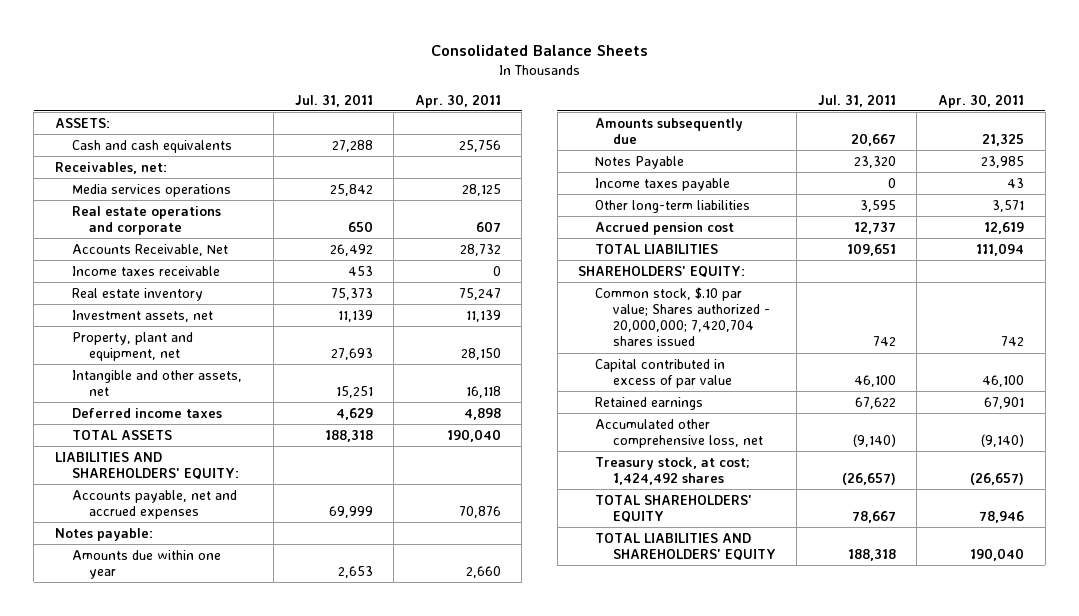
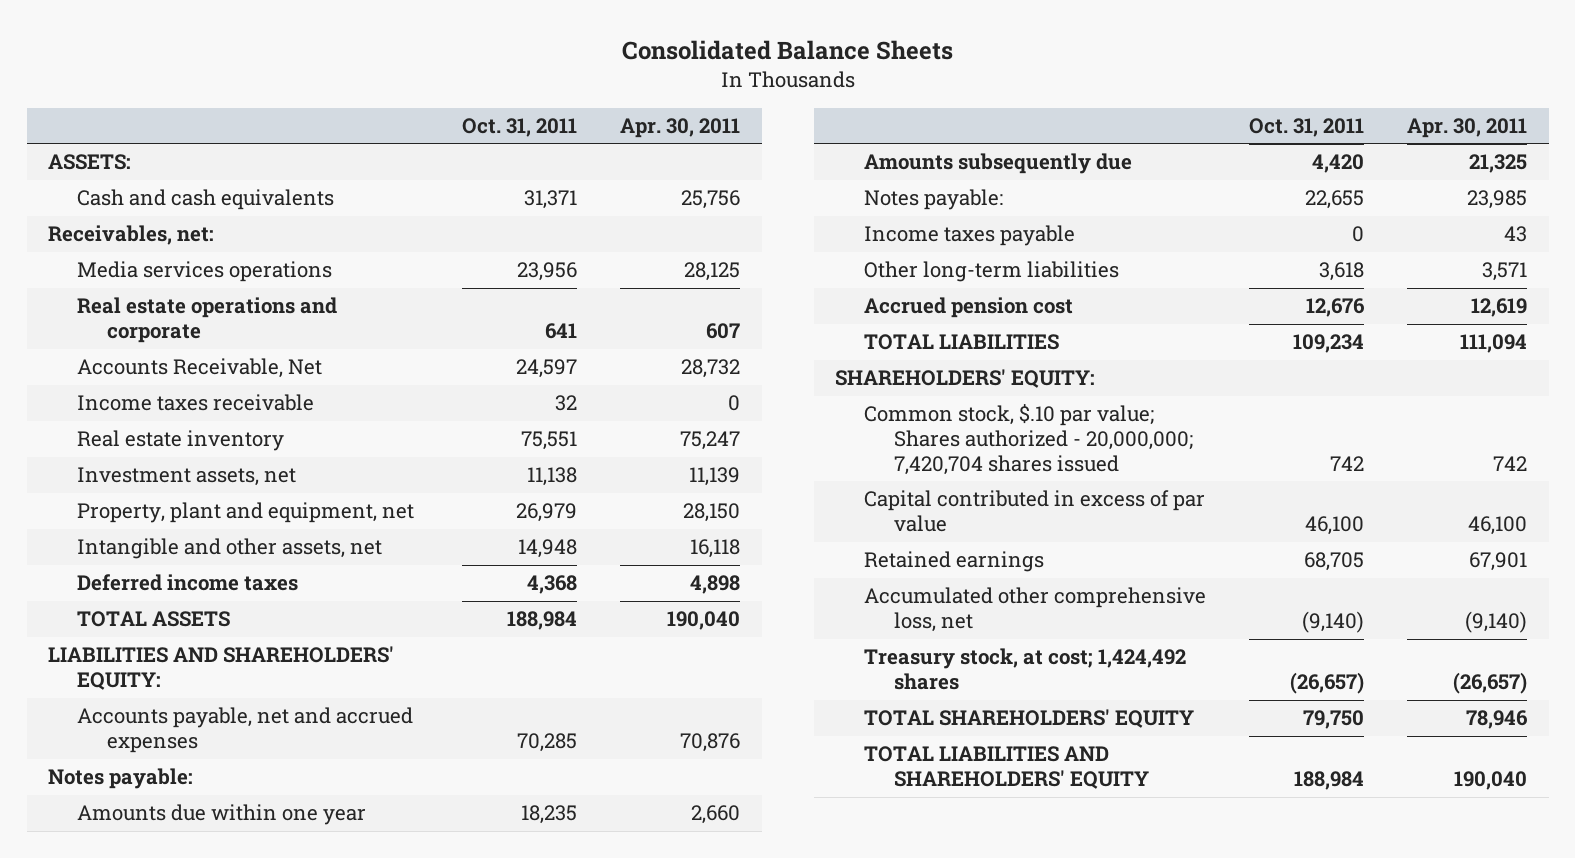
[294,93,373,107] Jul. 31, 2011 -> none
none -> [462,117,578,137] Oct. 31, 2011
[595,155,685,169] Notes Payable -> [864,189,1004,211] Notes payable:

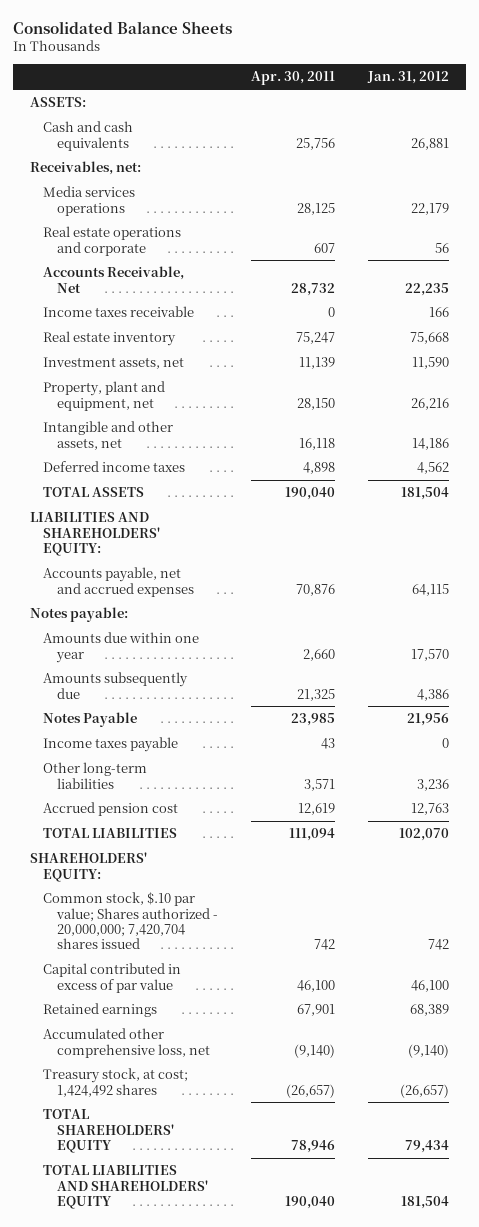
[462,117,578,137] Oct. 31, 2011 -> none
none -> [367,71,450,85] Jan. 31, 2012
[864,189,1004,211] Notes payable: -> [43,712,138,728] Notes Payable

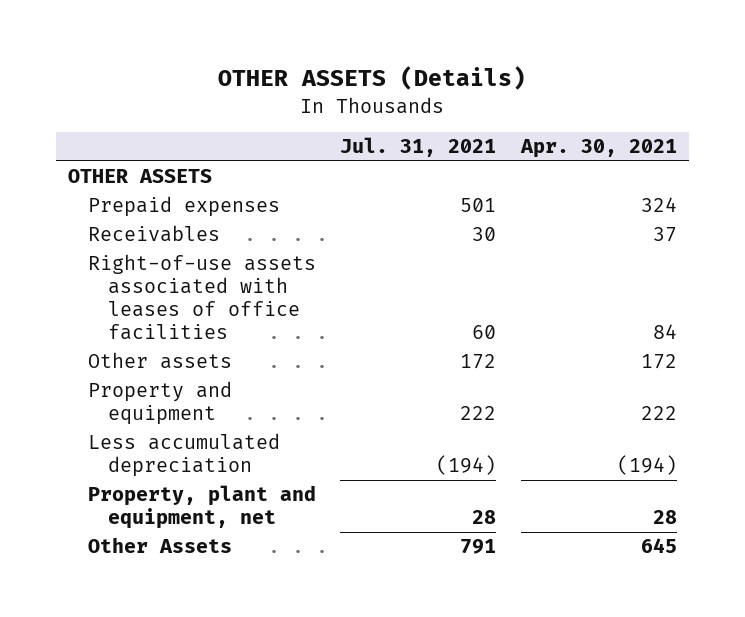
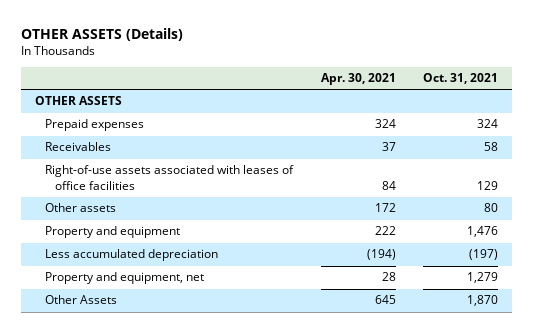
[340,137,497,158] Jul. 31, 2021 -> none
none -> [423,73,499,85] Oct. 31, 2021
[88,485,317,530] Property, plant and equipment, net -> [44,272,204,285] Property and equipment, net

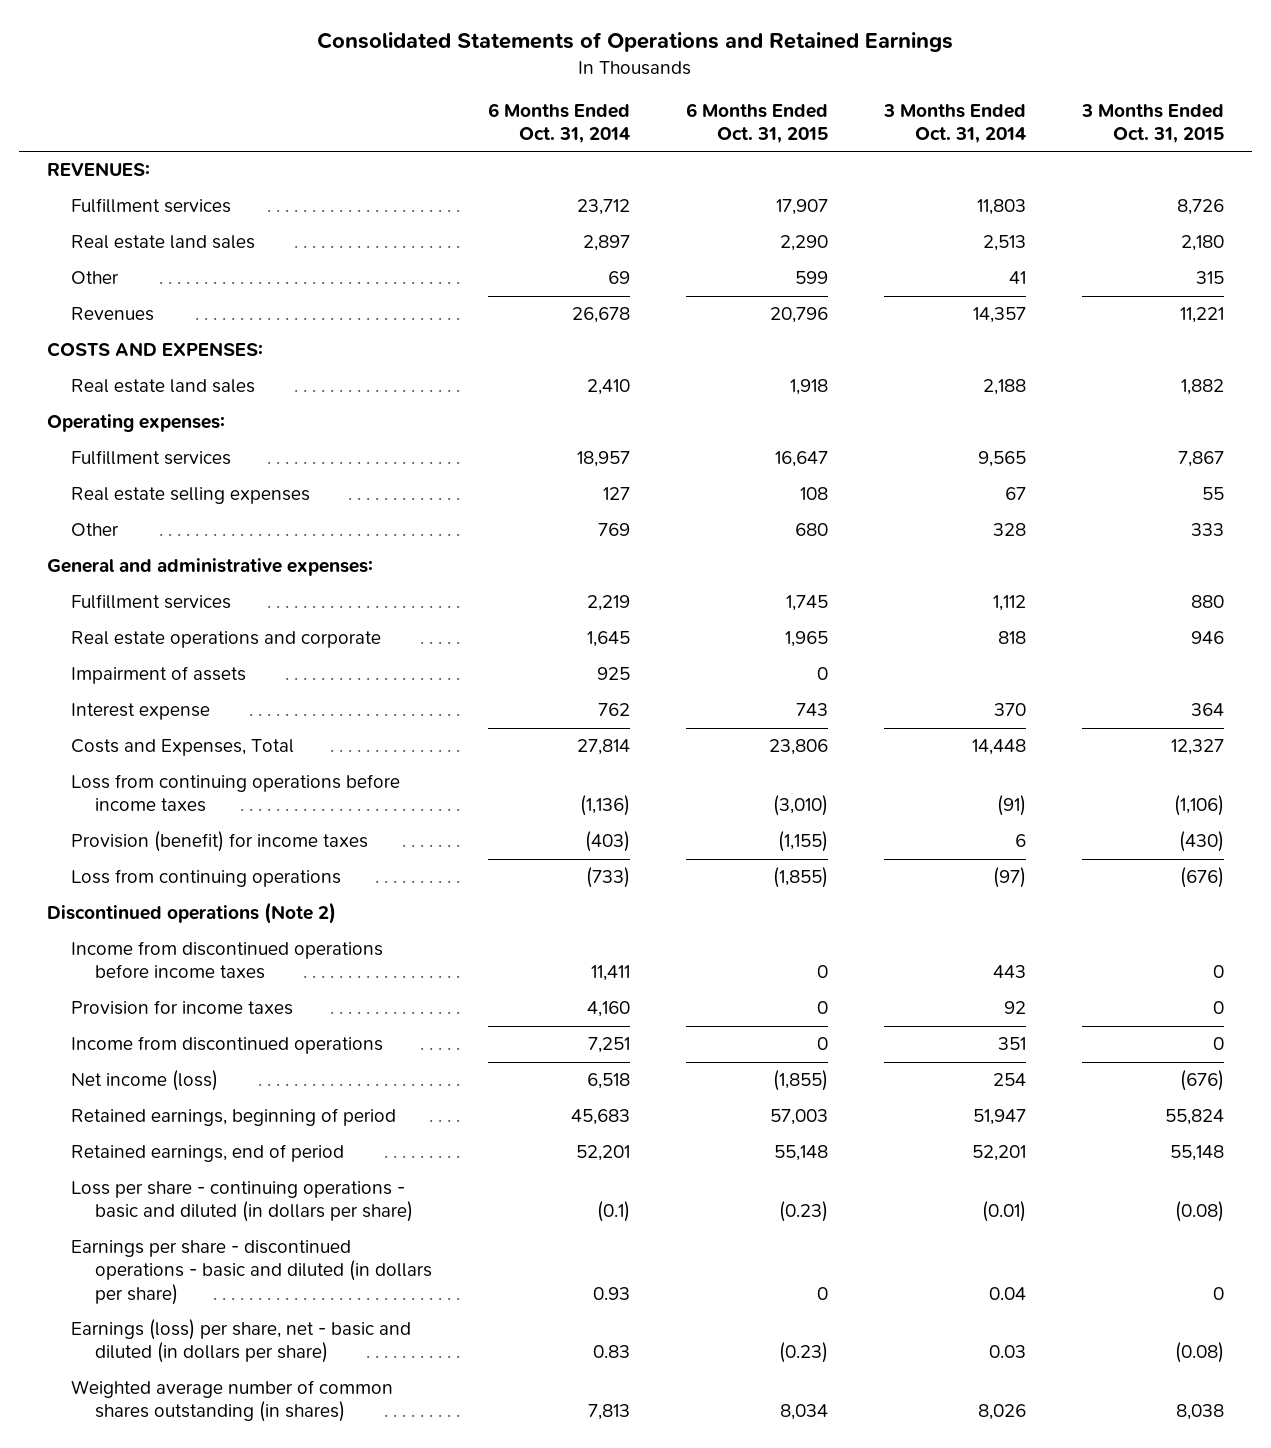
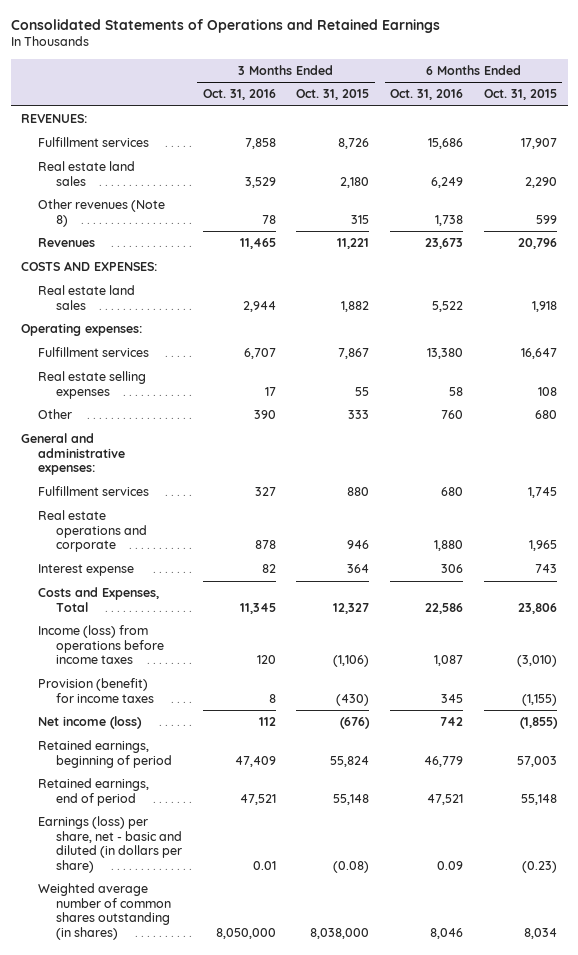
[487,102,630,144] 6 Months Ended Oct. 31, 2014 -> none
[883,103,1027,144] 3 Months Ended Oct. 31, 2014 -> none
none -> [202,89,276,101] Oct. 31, 2016
none -> [390,89,464,101] Oct. 31, 2016
[70,271,119,285] Other -> [38,199,166,227] Other revenues (Note 8)
[70,666,246,685] Impairment of assets -> none
[70,774,400,813] Loss from continuing operations before income taxes -> [38,625,164,665] Income (loss) from operations before income taxes
[70,869,341,888] Loss from continuing operations -> none
[46,902,336,925] Discontinued operations (Note 2) -> none
[70,941,383,980] Income from discontinued operations before income taxes -> none
[70,1000,293,1016] Provision for income taxes -> none
[70,1036,383,1055] Income from discontinued operations -> none
[70,1181,413,1223] Loss per share - continuing operations - basic and diluted (in dollars per share) -> none
[70,1240,432,1305] Earnings per share - discontinued operations - basic and diluted (in dollars per share) -> none
[1176,1404,1225,1421] 8,038 -> [310,927,370,939] 8,038,000

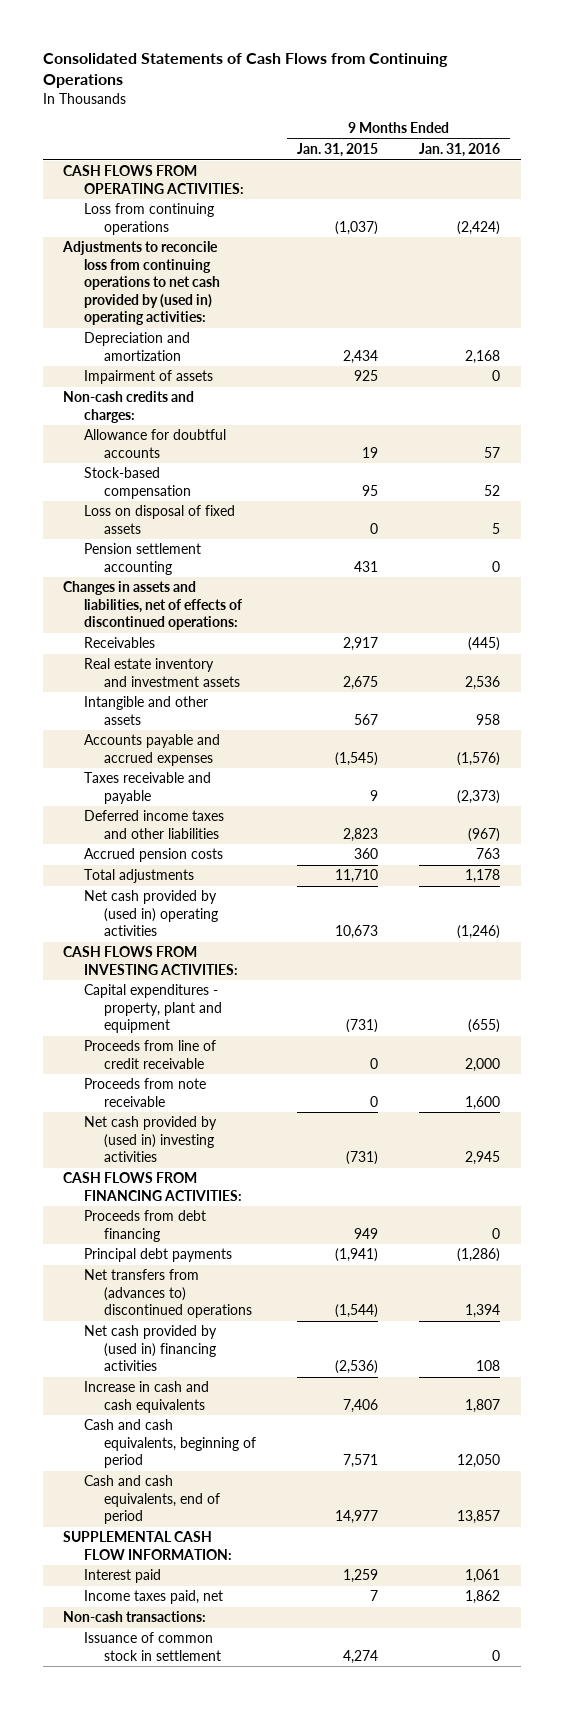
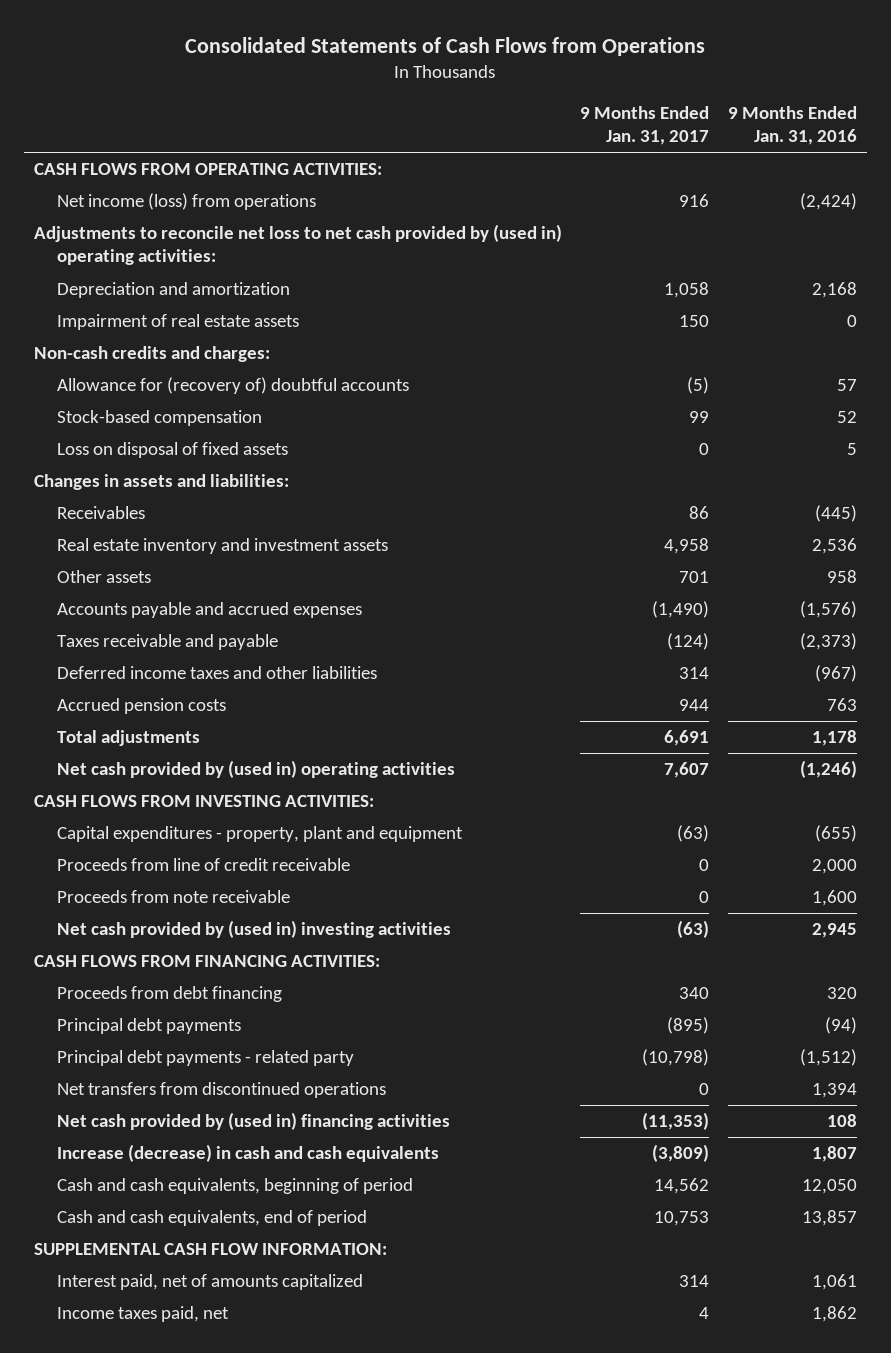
[42,53,448,89] Consolidated Statements of Cash Flows from Continuing Operations -> [185,36,706,56] Consolidated Statements of Cash Flows from Operations
[297,143,379,158] Jan. 31, 2015 -> none
none -> [580,105,710,146] 9 Months Ended Jan. 31, 2017
[83,203,214,235] Loss from continuing operations -> [56,193,316,211] Net income (loss) from operations
[62,241,220,325] Adjustments to reconcile loss from continuing operations to net cash provided by (used in) operating activities: -> [33,224,562,266] Adjustments to reconcile net loss to net cash provided by (used in) operating activities:
[83,370,213,385] Impairment of assets -> [56,314,299,331] Impairment of real estate assets
[83,429,226,458] Allowance for doubtful accounts -> [56,377,409,395] Allowance for (recovery of) doubtful accounts
[83,543,201,575] Pension settlement accounting -> none
[63,581,242,631] Changes in assets and liabilities, net of effects of discontinued operations: -> [33,474,289,491] Changes in assets and liabilities:
[83,696,208,725] Intangible and other assets -> [56,570,151,584] Other assets
[492,1227,501,1239] 0 -> [827,987,858,1000] 320
[457,1248,501,1263] (1,286) -> [825,1017,858,1035] (94)
none -> [56,1050,354,1067] Principal debt payments - related party
[83,1269,253,1319] Net transfers from (advances to) discontinued operations -> [56,1082,386,1099] Net transfers from discontinued operations
[83,1381,209,1413] Increase in cash and cash equivalents -> [56,1144,439,1163] Increase (decrease) in cash and cash equivalents
[83,1569,161,1584] Interest paid -> [56,1274,363,1291] Interest paid, net of amounts capitalized
[63,1611,207,1623] Non-cash transactions: -> none
[83,1632,222,1661] Issuance of common stock in settlement -> none

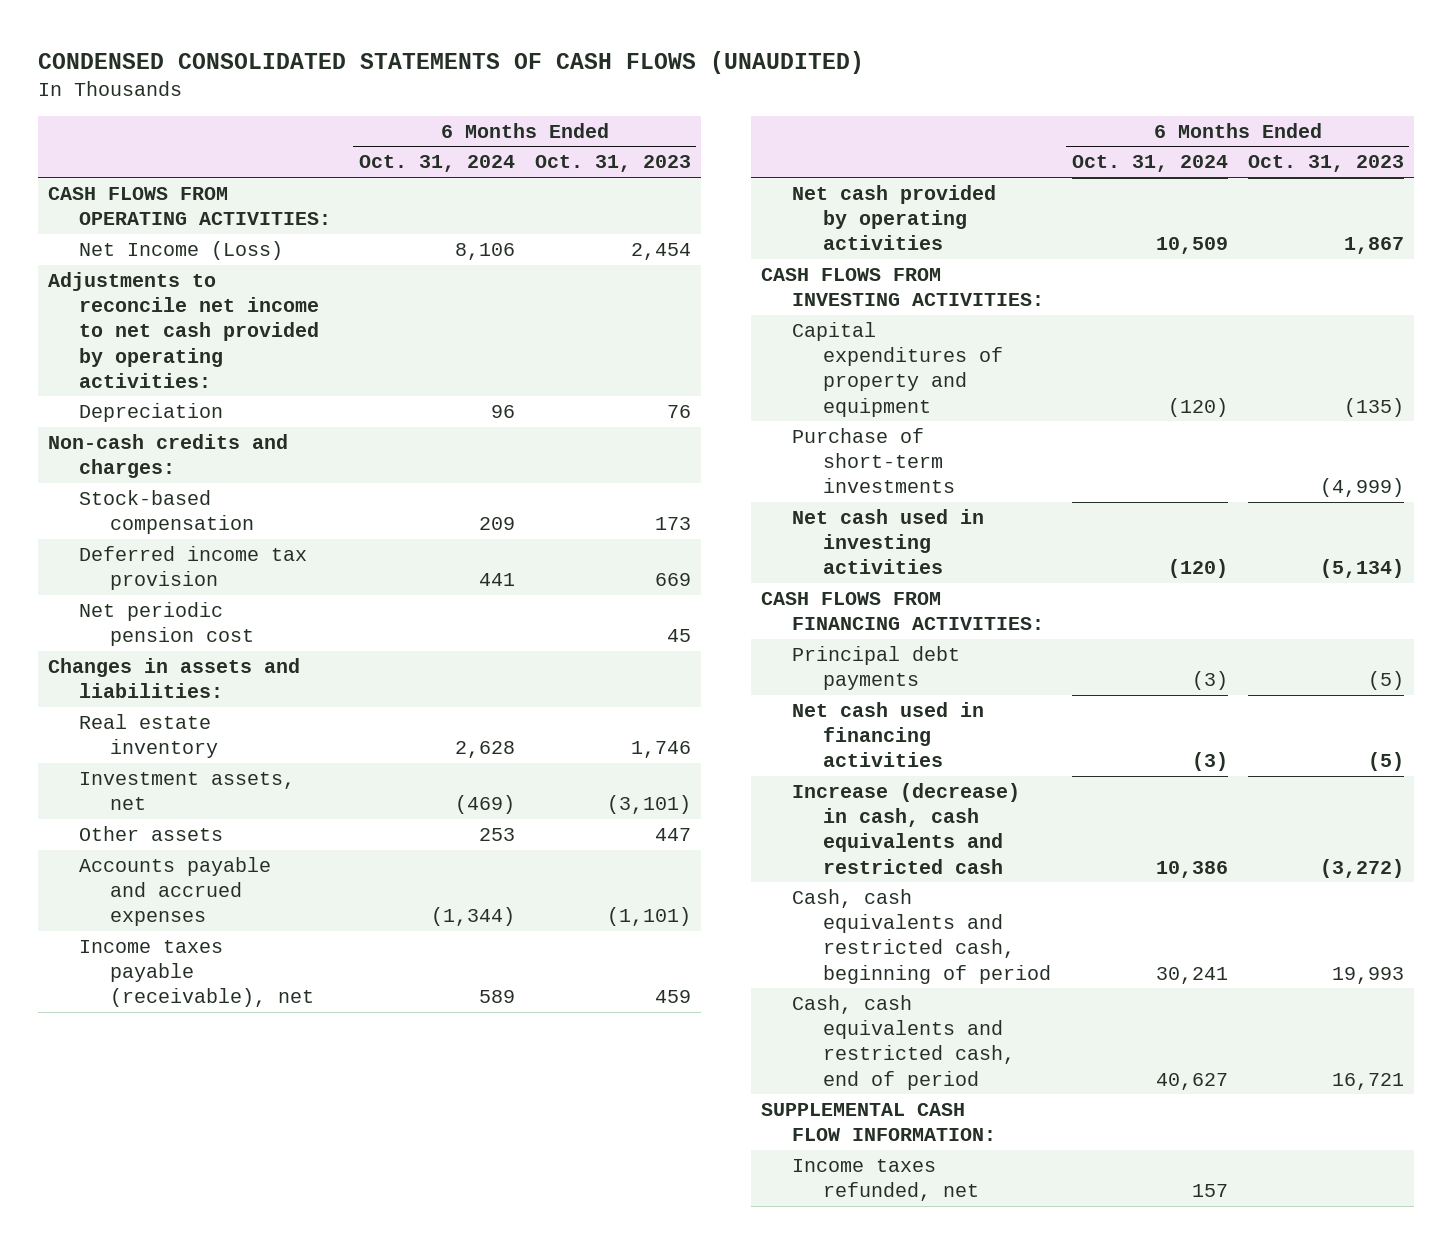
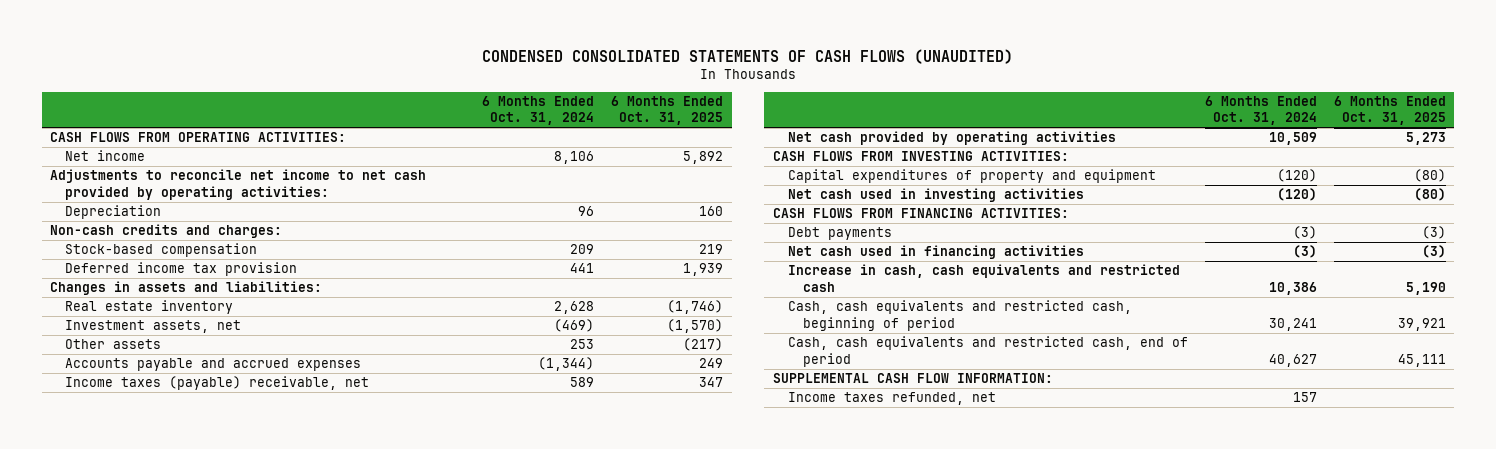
[535,155,692,173] Oct. 31, 2023 -> none
none -> [611,96,724,126] 6 Months Ended Oct. 31, 2025
[79,240,284,260] Net Income (Loss) -> [65,150,146,162] Net income
[79,601,255,647] Net periodic pension cost -> none
[79,939,315,1008] Income taxes payable (receivable), net -> [65,376,370,391] Income taxes (payable) receivable, net
[792,427,956,494] Purchase of short-term investments -> none
[792,645,961,691] Principal debt payments -> [787,227,892,241] Debt payments
[792,782,1021,874] Increase (decrease) in cash, cash equivalents and restricted cash -> [787,264,1180,292] Increase in cash, cash equivalents and restricted cash

